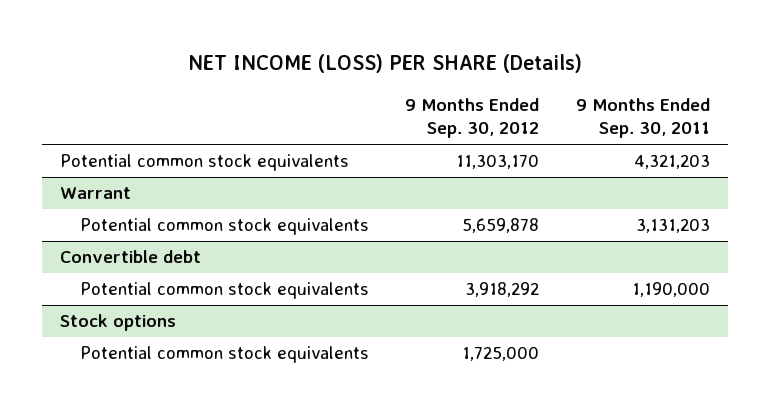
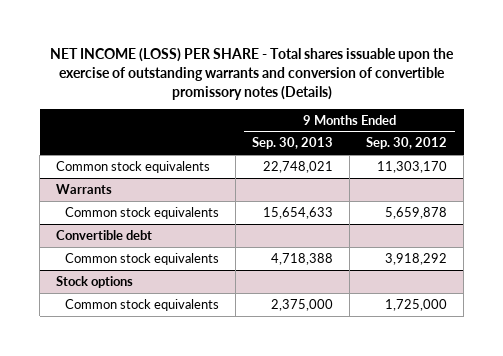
[187,54,582,74] NET INCOME (LOSS) PER SHARE (Details) -> [49,47,454,100] NET INCOME (LOSS) PER SHARE - Total shares issuable upon the exercise of outstanding warrants and conversion of convertible promissory notes (Details)
[575,98,710,139] 9 Months Ended Sep. 30, 2011 -> none
none -> [252,137,334,150] Sep. 30, 2013
[59,154,349,172] Potential common stock equivalents -> [55,160,210,173] Common stock equivalents
[59,187,131,200] Warrant -> [55,183,112,194] Warrants
[79,218,369,236] Potential common stock equivalents -> [65,206,220,219] Common stock equivalents
[79,282,369,300] Potential common stock equivalents -> [65,252,220,265] Common stock equivalents
[79,346,369,364] Potential common stock equivalents -> [65,298,220,311] Common stock equivalents

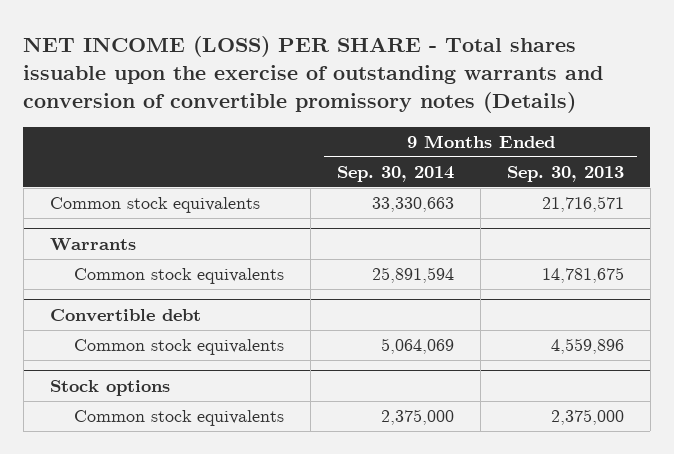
[366,137,448,150] Sep. 30, 2012 -> none
none -> [337,166,455,183] Sep. 30, 2014
[263,160,334,173] 22,748,021 -> [542,196,625,213] 21,716,571
[263,206,334,219] 15,654,633 -> [542,267,625,284] 14,781,675
[271,252,334,265] 4,718,388 -> [551,338,625,355] 4,559,896

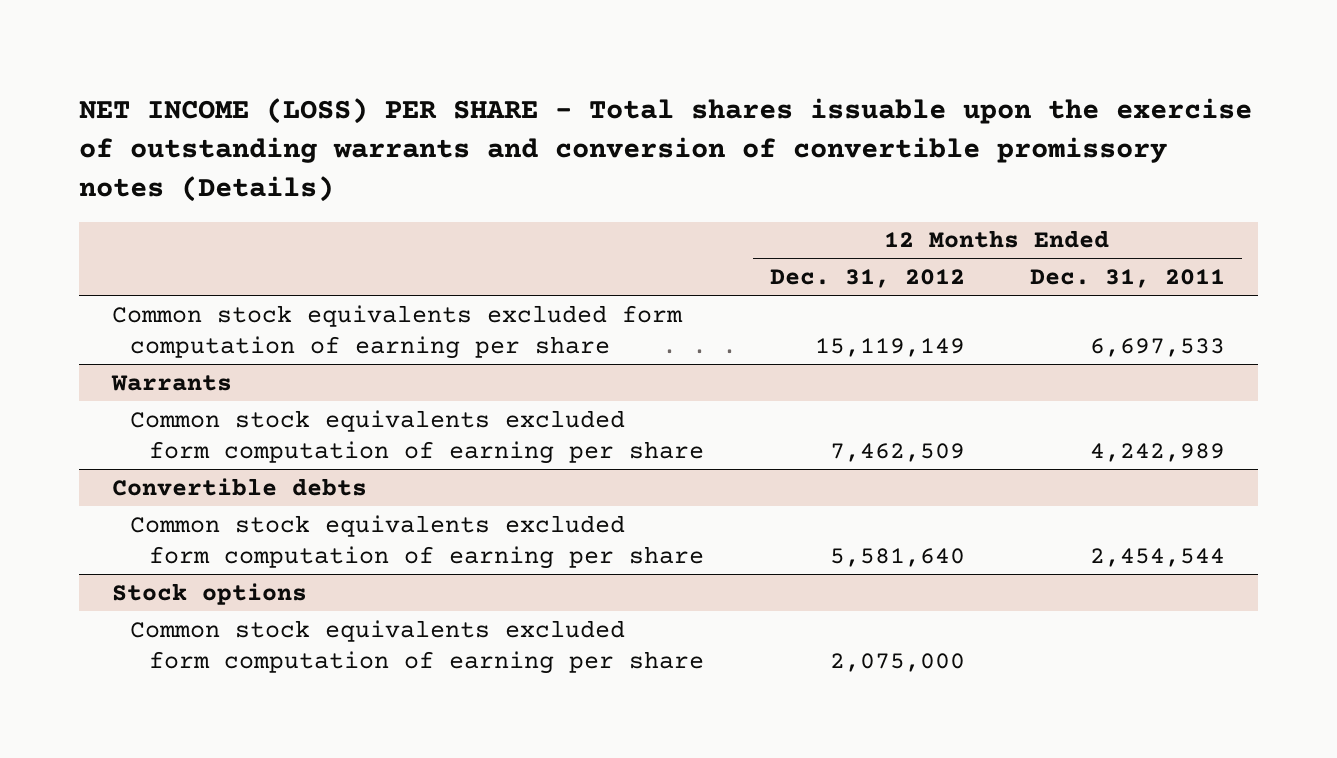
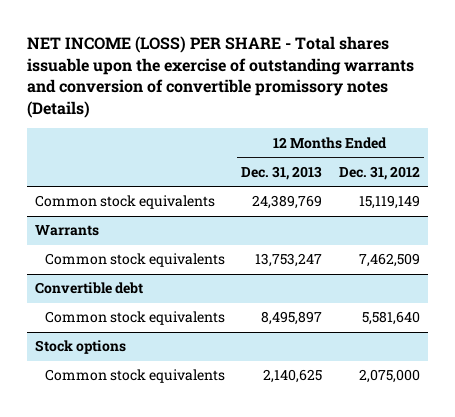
[1030,269,1226,289] Dec. 31, 2011 -> none
none -> [241,165,323,180] Dec. 31, 2013
[111,304,683,359] Common stock equivalents excluded form computation of earning per share -> [35,195,216,210] Common stock equivalents
[130,409,704,464] Common stock equivalents excluded form computation of earning per share -> [44,253,225,268] Common stock equivalents
[111,477,367,496] Convertible debts -> [35,282,144,295] Convertible debt
[130,514,704,569] Common stock equivalents excluded form computation of earning per share -> [44,311,225,326] Common stock equivalents
[130,619,704,674] Common stock equivalents excluded form computation of earning per share -> [44,369,225,384] Common stock equivalents

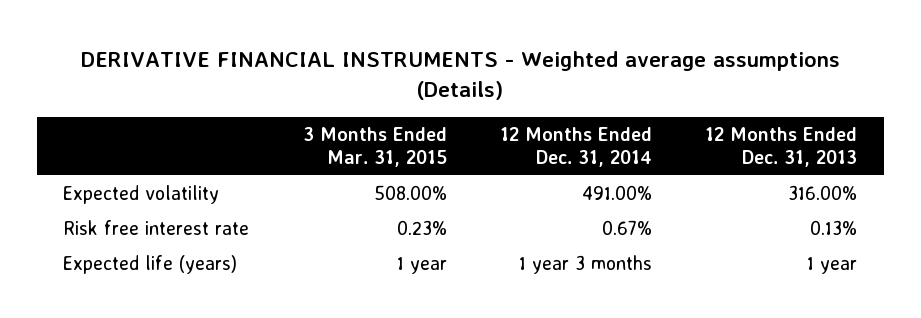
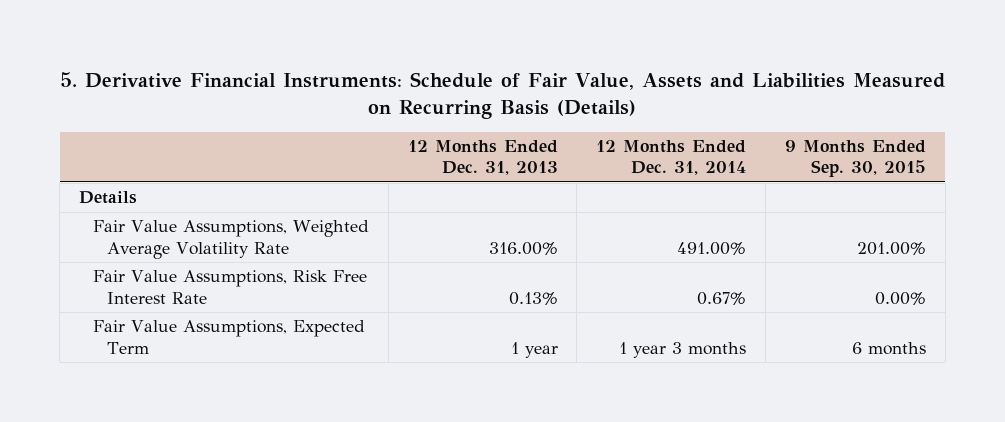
[81,50,841,101] DERIVATIVE FINANCIAL INSTRUMENTS - Weighted average assumptions (Details) -> [60,71,946,120] 5. Derivative Financial Instruments: Schedule of Fair Value, Assets and Liabilities Measured on Recurring Basis (Details)
[302,126,447,168] 3 Months Ended Mar. 31, 2015 -> none
none -> [784,140,926,178] 9 Months Ended Sep. 30, 2015
none -> [79,191,138,205] Details
[63,184,220,204] Expected volatility -> [92,220,369,259] Fair Value Assumptions, Weighted Average Volatility Rate
[63,219,250,235] Risk free interest rate -> [92,270,367,304] Fair Value Assumptions, Risk Free Interest Rate
[63,254,238,274] Expected life (years) -> [92,320,365,354] Fair Value Assumptions, Expected Term

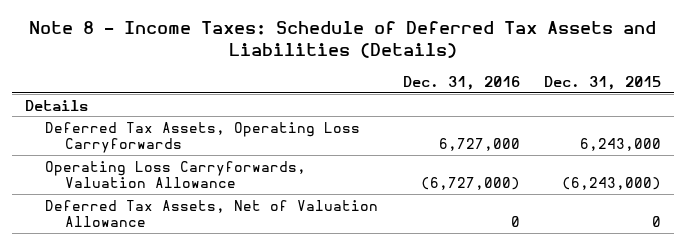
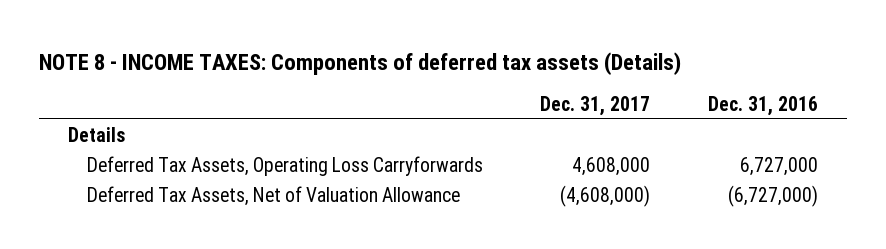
[29,21,657,59] Note 8 - Income Taxes: Schedule of Deferred Tax Assets and Liabilities (Details) -> [39,51,682,75] NOTE 8 - INCOME TAXES: Components of deferred tax assets (Details)
[544,76,662,91] Dec. 31, 2015 -> none
none -> [540,96,651,117] Dec. 31, 2017
[44,160,306,188] Operating Loss Carryforwards, Valuation Allowance -> none
[510,215,520,227] 0 -> [727,184,818,207] (6,727,000)

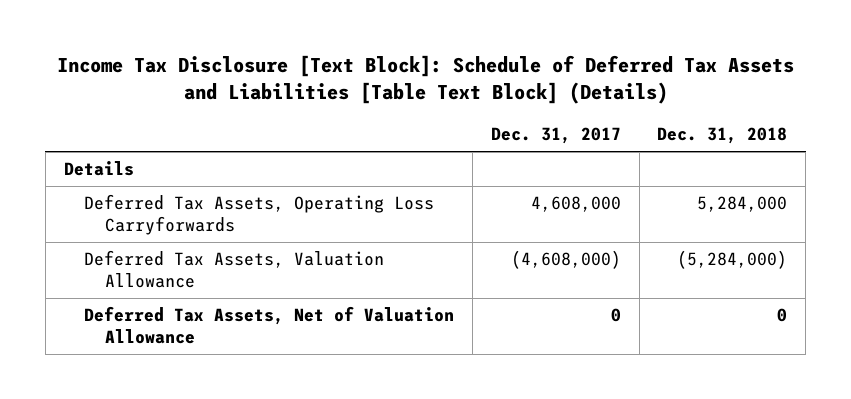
[39,51,682,75] NOTE 8 - INCOME TAXES: Components of deferred tax assets (Details) -> [56,55,794,105] Income Tax Disclosure [Text Block]: Schedule of Deferred Tax Assets and Liabilities [Table Text Block] (Details)
[707,96,818,117] Dec. 31, 2016 -> none
none -> [657,127,788,145] Dec. 31, 2018
none -> [84,250,385,288] Deferred Tax Assets, Valuation Allowance
[560,184,651,207] (4,608,000) -> [610,308,621,323] 0

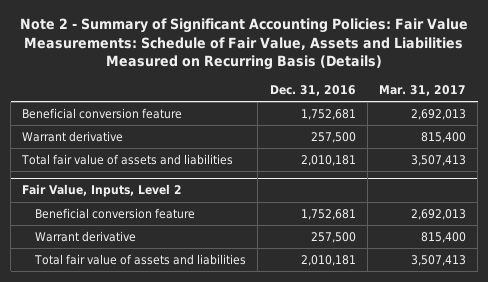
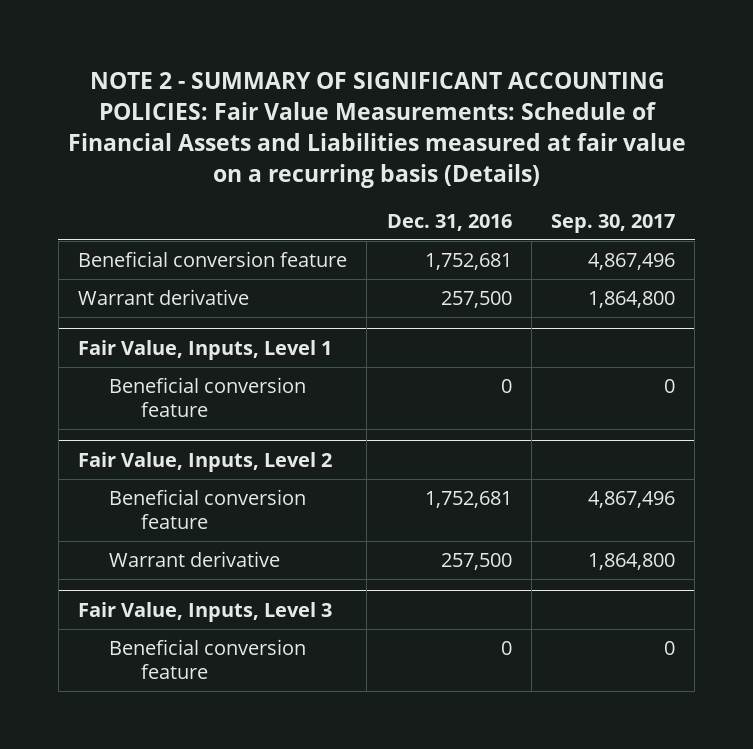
[20,18,469,71] Note 2 - Summary of Significant Accounting Policies: Fair Value Measurements: Schedule of Fair Value, Assets and Liabilities Measured on Recurring Basis (Details) -> [67,72,686,188] NOTE 2 - SUMMARY OF SIGNIFICANT ACCOUNTING POLICIES: Fair Value Measurements: Schedule of Financial Assets and Liabilities measured at fair value on a recurring basis (Details)
[378,85,466,97] Mar. 31, 2017 -> none
none -> [551,213,676,233] Sep. 30, 2017
[21,153,234,165] Total fair value of assets and liabilities -> none
none -> [77,339,332,360] Fair Value, Inputs, Level 1
none -> [109,377,307,417] Beneficial conversion feature
[34,253,247,265] Total fair value of assets and liabilities -> none
none -> [77,601,332,622] Fair Value, Inputs, Level 3
none -> [109,639,307,679] Beneficial conversion feature

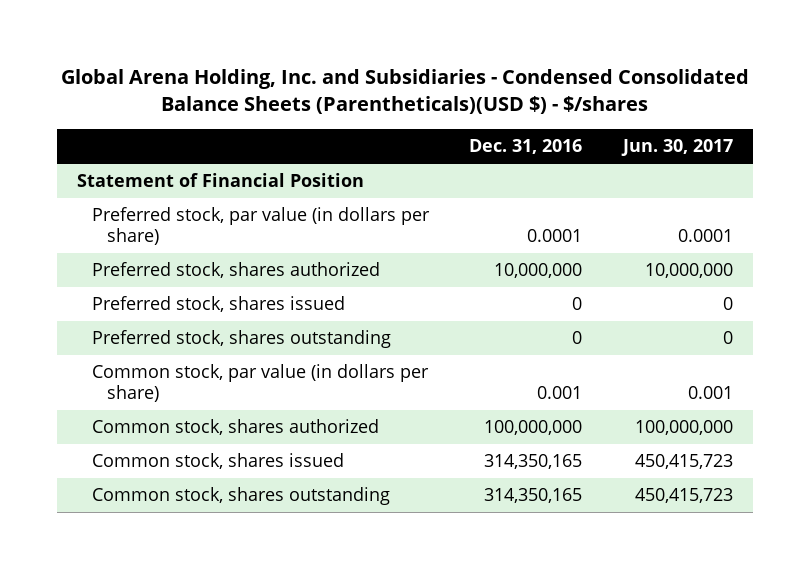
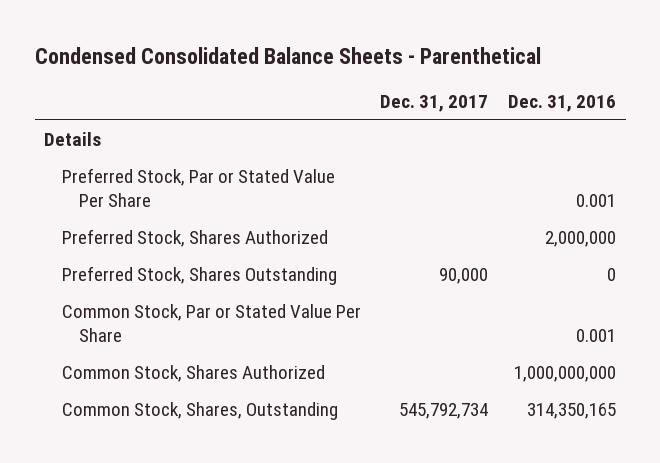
[60,69,749,115] Global Arena Holding, Inc. and Subsidiaries - Condensed Consolidated Balance Sheets (Parentheticals)(USD $) - $/shares -> [34,47,541,65] Condensed Consolidated Balance Sheets - Parenthetical
[620,139,733,157] Jun. 30, 2017 -> none
none -> [380,95,489,113] Dec. 31, 2017
[76,173,364,188] Statement of Financial Position -> none
[92,296,346,313] Preferred stock, shares issued -> none
[92,453,345,470] Common stock, shares issued -> none
none -> [44,131,102,146] Details
[92,207,431,246] Preferred stock, par value (in dollars per share) -> [61,167,335,208] Preferred Stock, Par or Stated Value Per Share
[527,229,583,243] 0.0001 -> [575,194,616,208] 0.001
[92,262,381,279] Preferred stock, shares authorized -> [61,228,328,247] Preferred Stock, Shares Authorized
[494,263,583,279] 10,000,000 -> [544,230,616,247] 2,000,000
[92,330,392,349] Preferred stock, shares outstanding -> [61,265,337,285] Preferred Stock, Shares Outstanding
[92,364,430,403] Common stock, par value (in dollars per share) -> [61,303,361,343] Common Stock, Par or Stated Value Per Share
[92,419,380,436] Common stock, shares authorized -> [61,364,325,382] Common Stock, Shares Authorized
[484,420,583,436] 100,000,000 -> [513,365,616,382] 1,000,000,000
[92,487,391,506] Common stock, shares outstanding -> [61,401,338,420] Common Stock, Shares, Outstanding

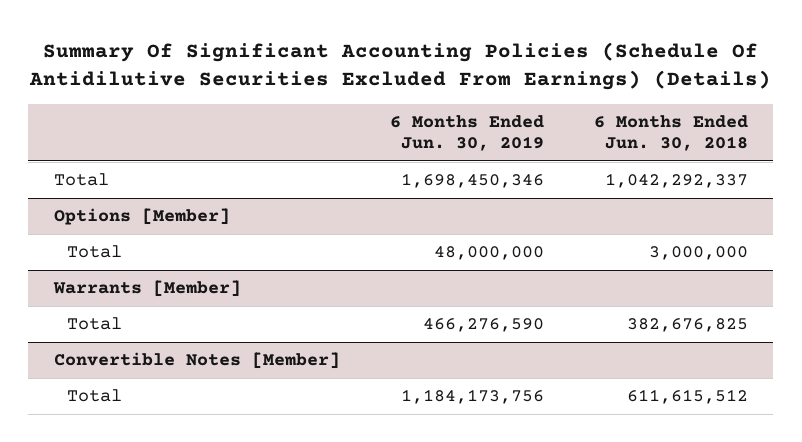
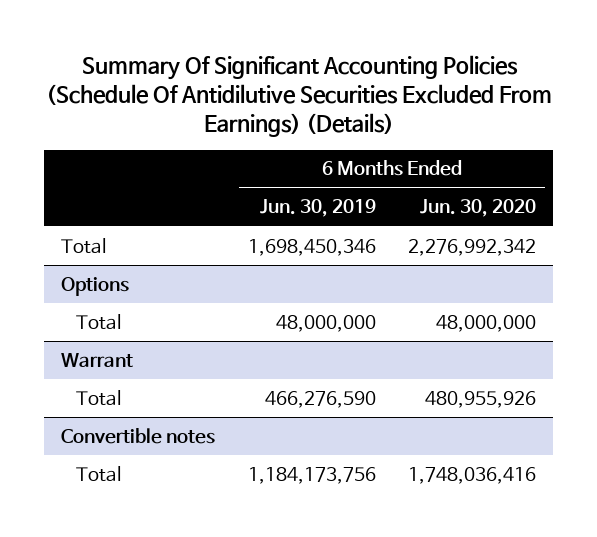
[594,114,749,152] 6 Months Ended Jun. 30, 2018 -> none
none -> [420,199,537,218] Jun. 30, 2020
[53,208,230,226] Options [Member] -> [60,276,129,296] Options
[52,280,241,298] Warrants [Member] -> [60,352,133,367] Warrant
[53,352,340,370] Convertible Notes [Member] -> [60,427,215,444] Convertible notes

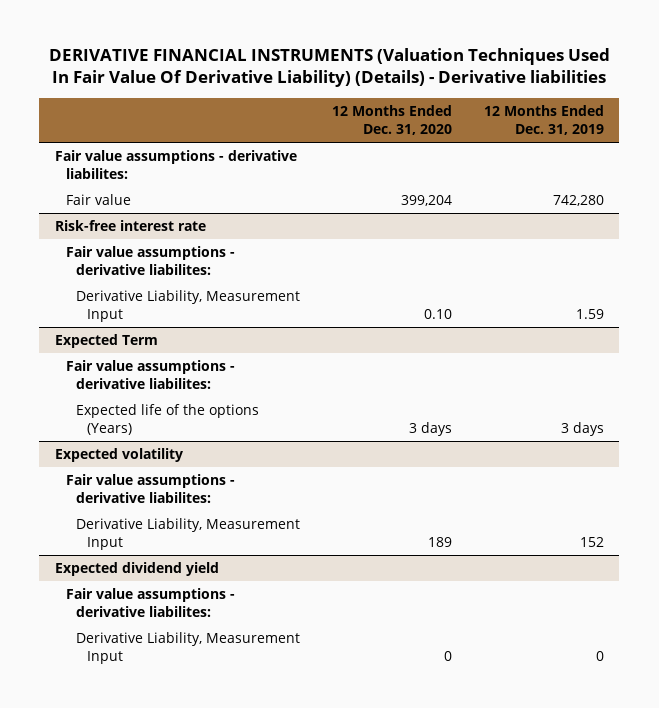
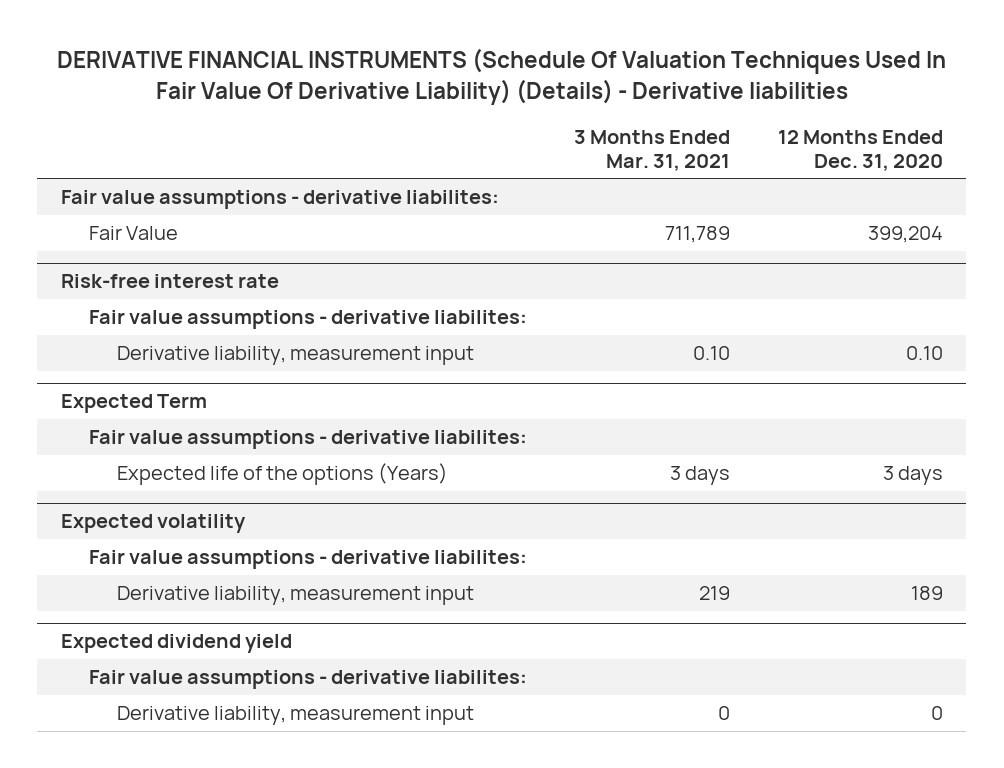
[49,48,611,88] DERIVATIVE FINANCIAL INSTRUMENTS (Valuation Techniques Used In Fair Value Of Derivative Liability) (Details) - Derivative liabilities -> [56,48,946,105] DERIVATIVE FINANCIAL INSTRUMENTS (Schedule Of Valuation Techniques Used In Fair Value Of Derivative Liability) (Details) - Derivative liabilities
[483,104,604,136] 12 Months Ended Dec. 31, 2019 -> none
none -> [574,129,731,171] 3 Months Ended Mar. 31, 2021
[65,194,131,206] Fair value -> [88,226,178,241] Fair Value
[76,290,301,323] Derivative Liability, Measurement Input -> [116,346,474,366] Derivative liability, measurement input
[76,518,301,551] Derivative Liability, Measurement Input -> [116,586,474,606] Derivative liability, measurement input
[76,632,301,665] Derivative Liability, Measurement Input -> [116,706,474,726] Derivative liability, measurement input

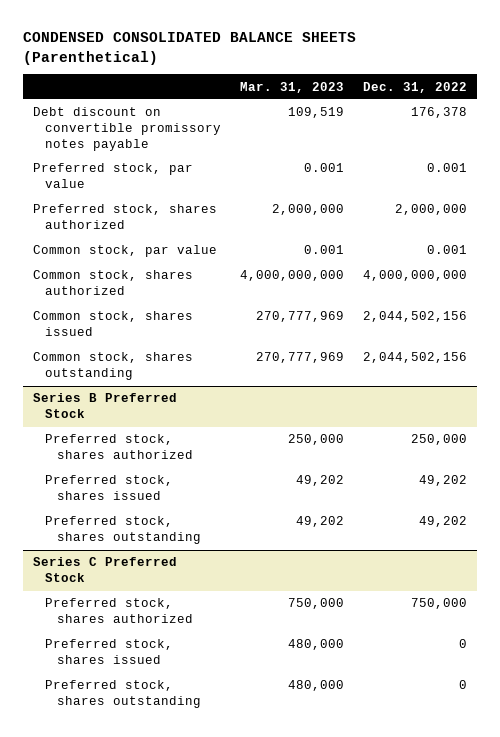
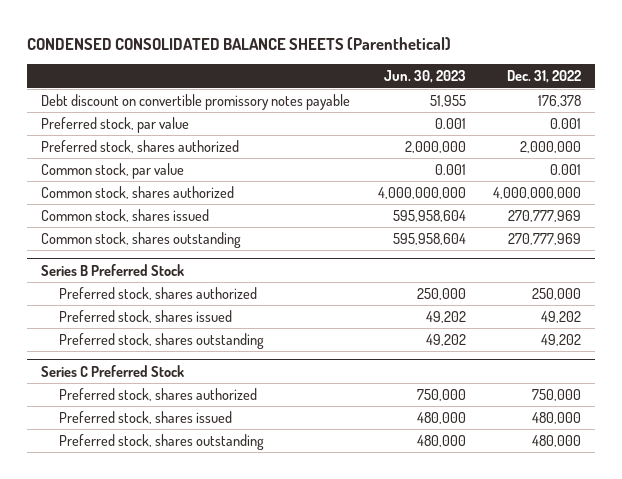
[239,81,344,93] Mar. 31, 2023 -> none
none -> [383,70,466,84] Jun. 30, 2023
[362,311,467,323] 2,044,502,156 -> [508,209,582,222] 270,777,969
[362,352,467,364] 2,044,502,156 -> [508,232,582,245] 270,777,969
[458,639,467,649] 0 -> [532,411,582,424] 480,000
[458,680,467,690] 0 -> [532,434,582,447] 480,000

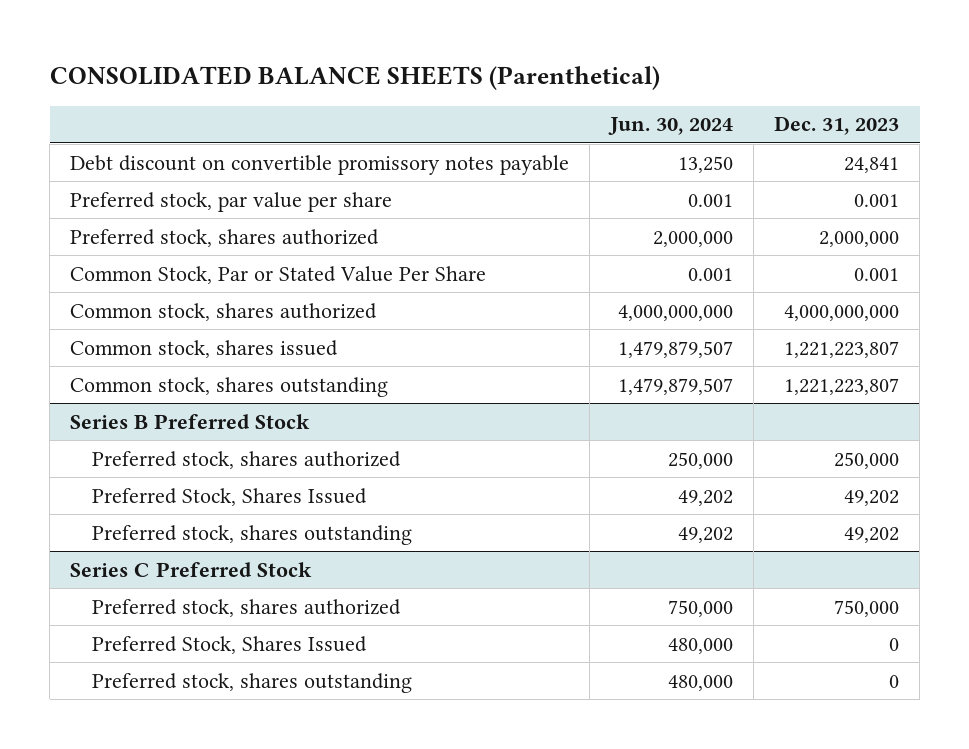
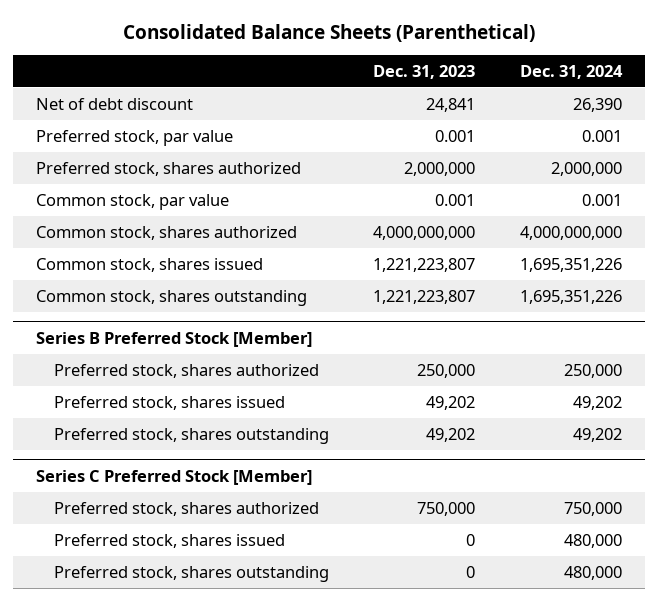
[49,65,660,90] CONSOLIDATED BALANCE SHEETS (Parenthetical) -> [123,23,536,42] Consolidated Balance Sheets (Parenthetical)
[608,117,734,136] Jun. 30, 2024 -> none
none -> [520,64,624,79] Dec. 31, 2024
[70,154,570,175] Debt discount on convertible promissory notes payable -> [35,97,193,110] Net of debt discount
[70,191,393,212] Preferred stock, par value per share -> [35,129,233,146] Preferred stock, par value
[70,265,487,284] Common Stock, Par or Stated Value Per Share -> [35,193,229,210] Common stock, par value
[70,413,311,429] Series B Preferred Stock -> [35,331,312,347] Series B Preferred Stock [Member]
[91,487,367,506] Preferred Stock, Shares Issued -> [53,395,285,410] Preferred stock, shares issued
[70,561,313,577] Series C Preferred Stock -> [35,469,312,485] Series C Preferred Stock [Member]
[91,635,367,654] Preferred Stock, Shares Issued -> [53,533,285,548] Preferred stock, shares issued

